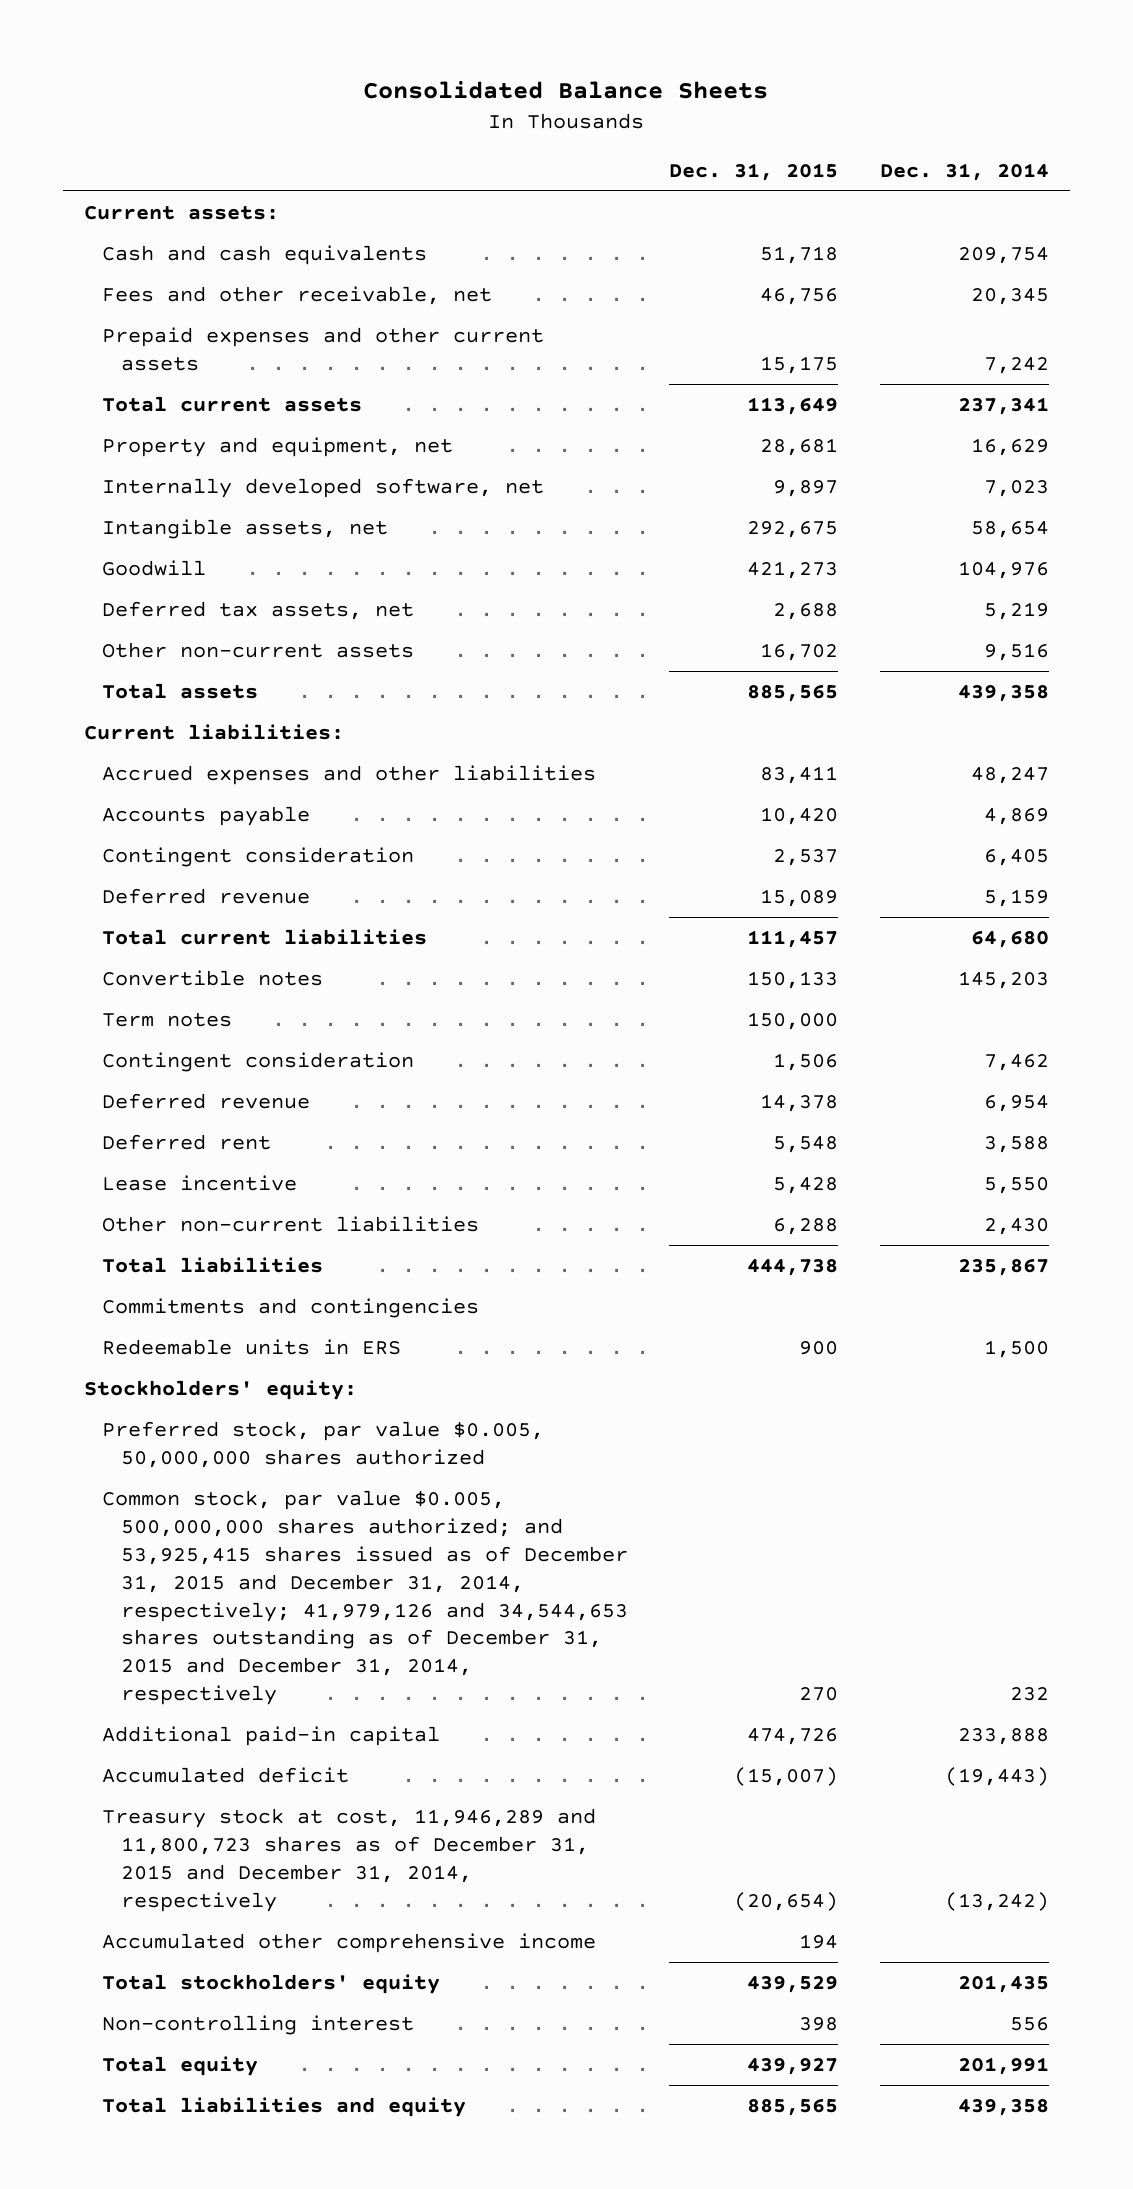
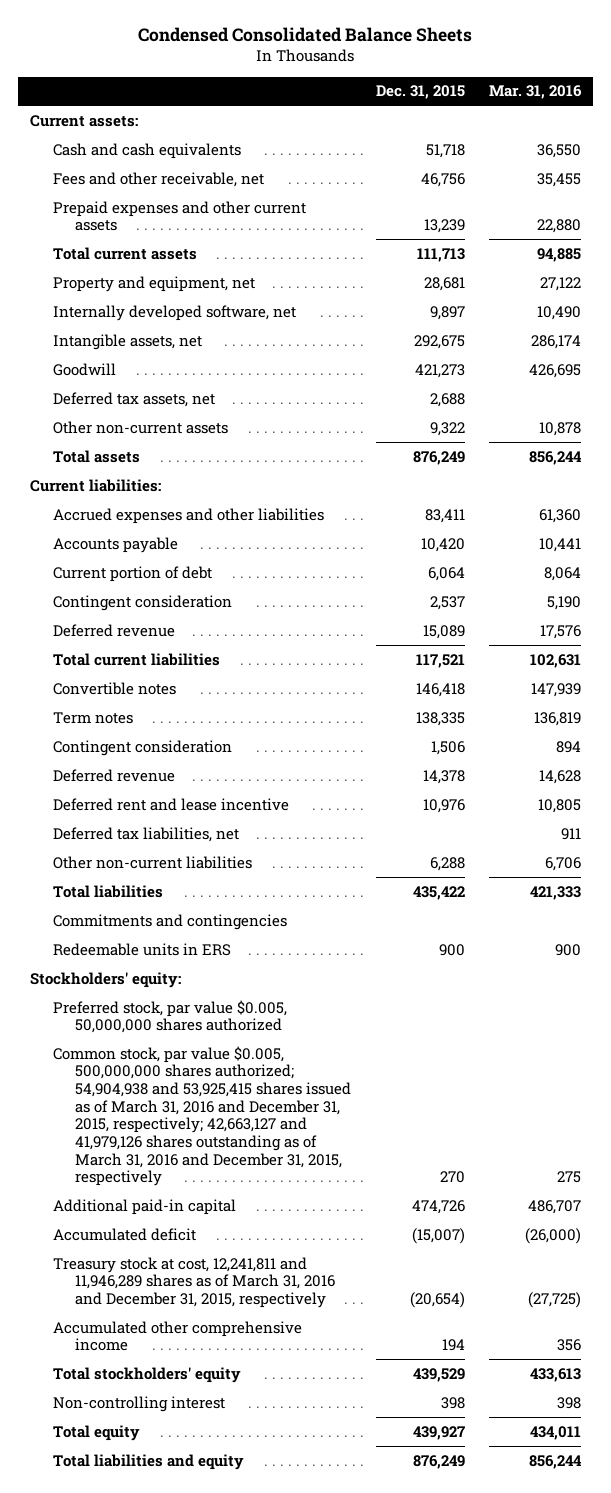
[363,80,769,99] Consolidated Balance Sheets -> [138,27,473,43] Condensed Consolidated Balance Sheets
[879,162,1049,181] Dec. 31, 2014 -> none
none -> [489,85,583,100] Mar. 31, 2016
[760,355,839,374] 15,175 -> [423,219,465,234] 13,239
[747,397,839,416] 113,649 -> [416,247,465,262] 111,713
[760,643,839,662] 16,702 -> [429,421,465,436] 9,322
[747,685,839,703] 885,565 -> [412,450,465,465] 876,249
none -> [52,565,212,582] Current portion of debt
[747,930,839,949] 111,457 -> [415,653,465,668] 117,521
[747,971,839,990] 150,133 -> [415,682,465,697] 146,418
[747,1012,839,1031] 150,000 -> [415,711,465,726] 138,335
[102,1175,298,1192] Lease incentive -> none
[102,1134,272,1151] Deferred rent -> [52,797,289,811] Deferred rent and lease incentive
[773,1136,839,1154] 5,548 -> [422,798,465,813] 10,976
none -> [52,826,239,842] Deferred tax liabilities, net
[747,1259,839,1277] 444,738 -> [412,885,465,900] 435,422
[102,1490,629,1706] Common stock, par value $0.005, 500,000,000 shares authorized; and 53,925,415 shares issued as of December 31, 2015 and December 31, 2014, respectively; 41,979,126 and 34,544,653 shares outstanding as of December 31, 2015 and December 31, 2014, respectively -> [52,1045,352,1187] Common stock, par value $0.005, 500,000,000 shares authorized; 54,904,938 and 53,925,415 shares issued as of March 31, 2016 and December 31, 2015, respectively; 42,663,127 and 41,979,126 shares outstanding as of March 31, 2016 and December 31, 2015, respectively
[102,1808,597,1912] Treasury stock at cost, 11,946,289 and 11,800,723 shares as of December 31, 2015 and December 31, 2014, respectively -> [52,1256,336,1309] Treasury stock at cost, 12,241,811 and 11,946,289 shares as of March 31, 2016 and December 31, 2015, respectively
[747,2099,839,2117] 885,565 -> [412,1454,465,1469] 876,249

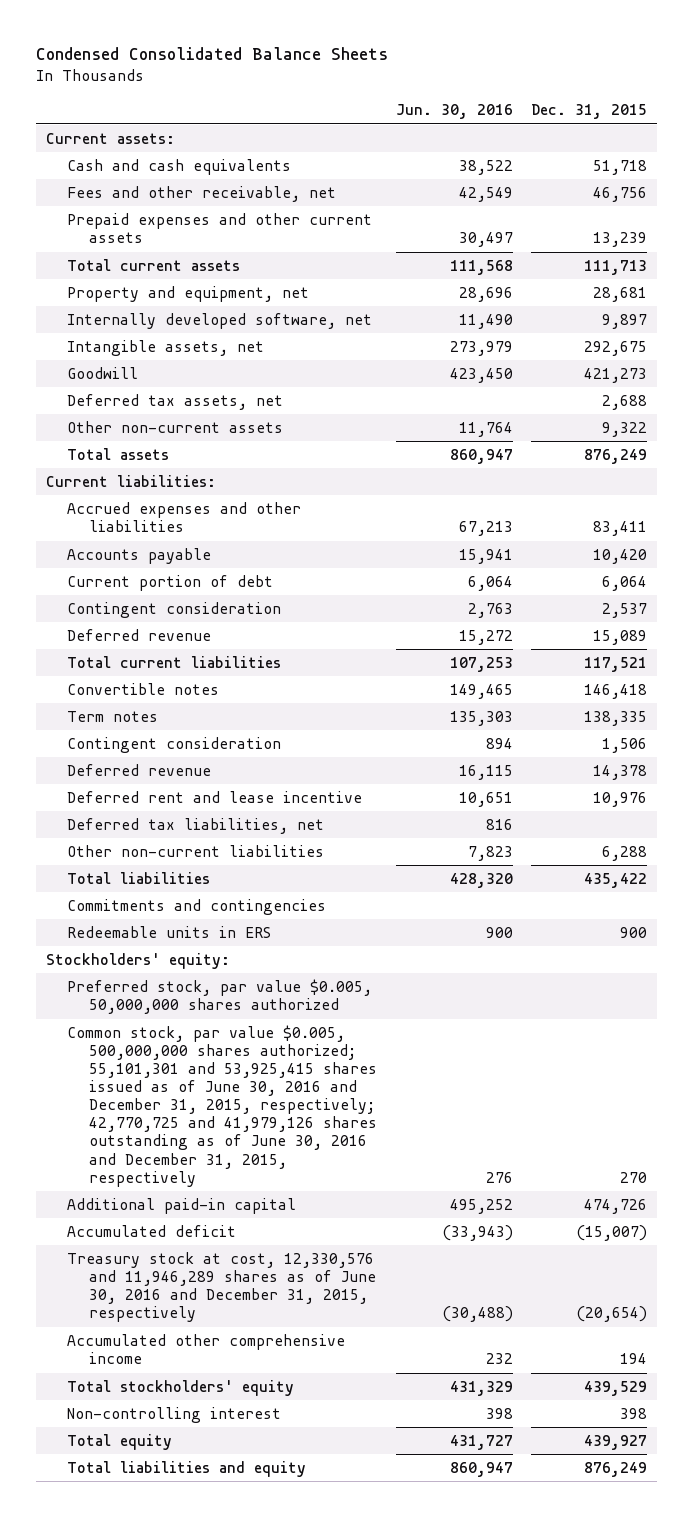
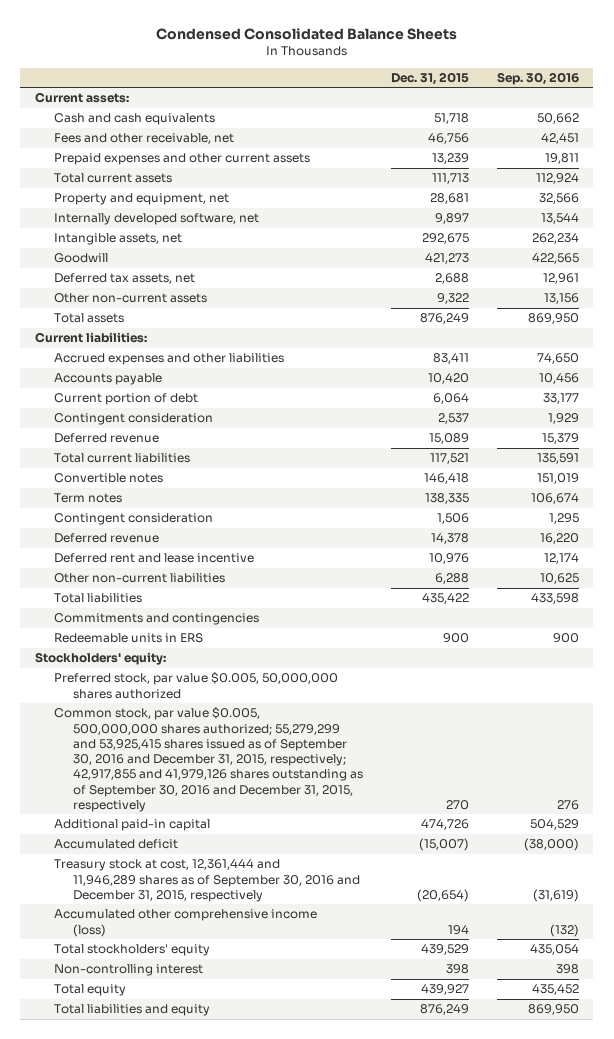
[395,104,513,120] Jun. 30, 2016 -> none
none -> [497,71,580,85] Sep. 30, 2016
[67,818,325,835] Deferred tax liabilities, net -> none
[67,1025,377,1187] Common stock, par value $0.005, 500,000,000 shares authorized; 55,101,301 and 53,925,415 shares issued as of June 30, 2016 and December 31, 2015, respectively; 42,770,725 and 41,979,126 shares outstanding as of June 30, 2016 and December 31, 2015, respectively -> [53,707,363,813] Common stock, par value $0.005, 500,000,000 shares authorized; 55,279,299 and 53,925,415 shares issued as of September 30, 2016 and December 31, 2015, respectively; 42,917,855 and 41,979,126 shares outstanding as of September 30, 2016 and December 31, 2015, respectively
[67,1252,376,1323] Treasury stock at cost, 12,330,576 and 11,946,289 shares as of June 30, 2016 and December 31, 2015, respectively -> [53,859,360,902] Treasury stock at cost, 12,361,444 and 11,946,289 shares as of September 30, 2016 and December 31, 2015, respectively
[67,1334,346,1365] Accumulated other comprehensive income -> [53,909,317,937] Accumulated other comprehensive income (loss)

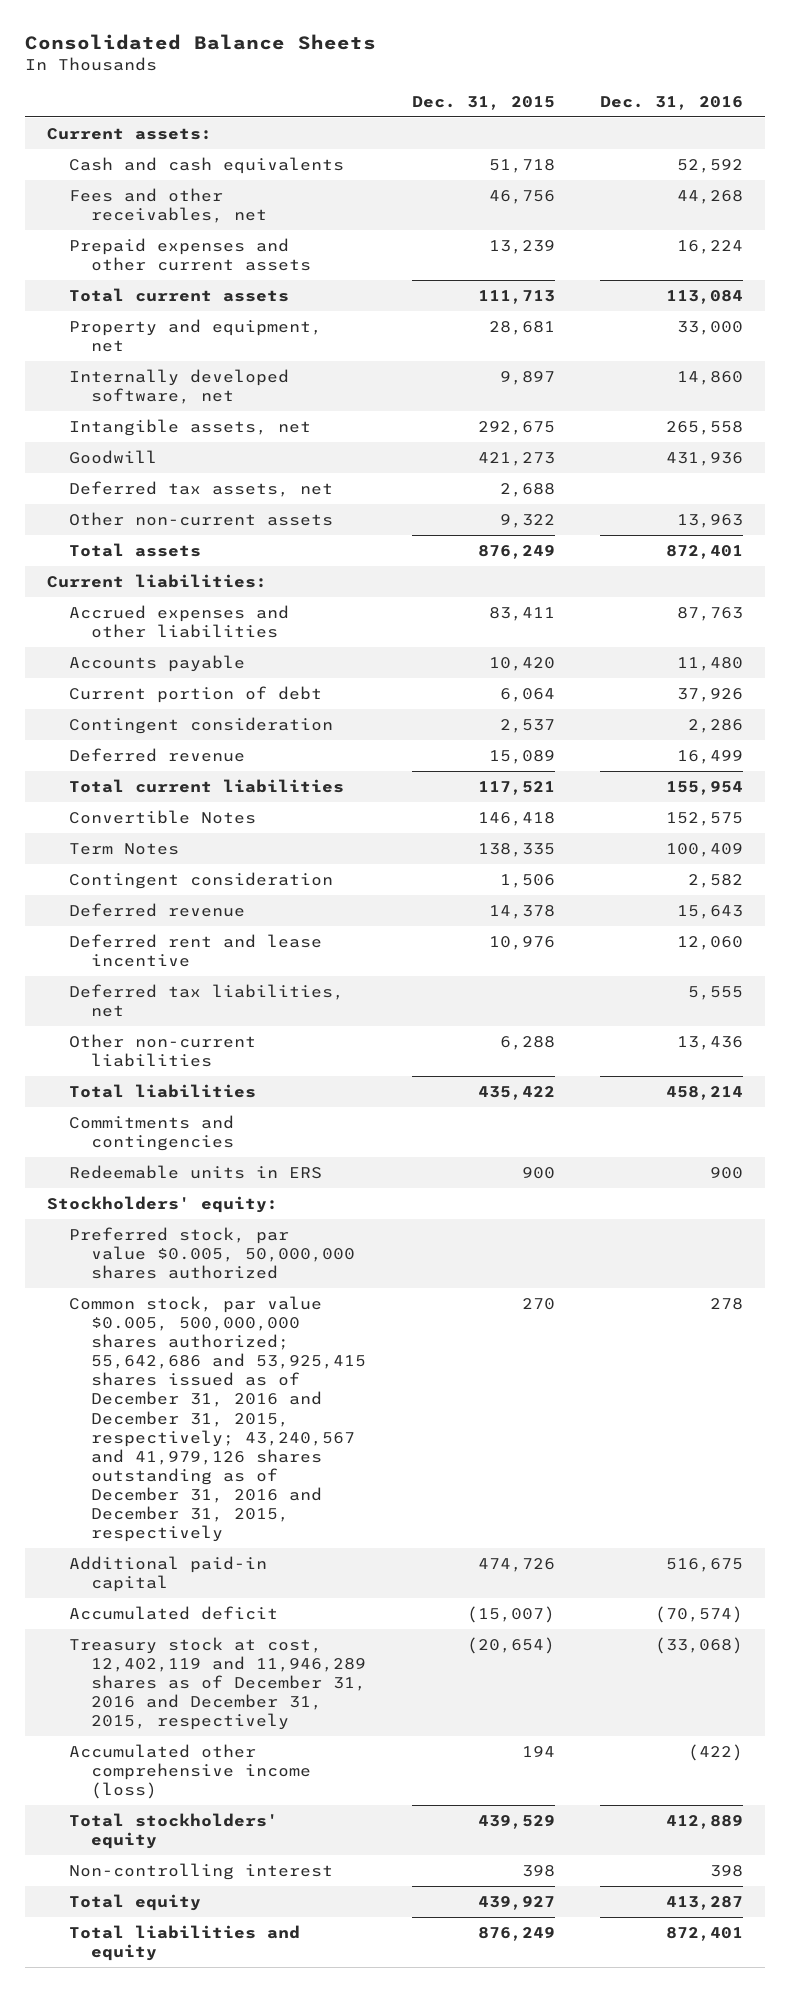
[155,28,457,41] Condensed Consolidated Balance Sheets -> [24,34,376,51] Consolidated Balance Sheets
[497,71,580,85] Sep. 30, 2016 -> none
none -> [599,95,743,110] Dec. 31, 2016
[53,133,234,145] Fees and other receivable, net -> [69,187,268,223] Fees and other receivables, net
[53,473,163,484] Convertible notes -> [69,809,257,824] Convertible Notes
[53,493,122,504] Term notes -> [69,842,180,855] Term Notes
none -> [69,983,345,1017] Deferred tax liabilities, net
[53,707,363,813] Common stock, par value $0.005, 500,000,000 shares authorized; 55,279,299 and 53,925,415 shares issued as of September 30, 2016 and December 31, 2015, respectively; 42,917,855 and 41,979,126 shares outstanding as of September 30, 2016 and December 31, 2015, respectively -> [69,1295,367,1543] Common stock, par value $0.005, 500,000,000 shares authorized; 55,642,686 and 53,925,415 shares issued as of December 31, 2016 and December 31, 2015, respectively; 43,240,567 and 41,979,126 shares outstanding as of December 31, 2016 and December 31, 2015, respectively
[53,859,360,902] Treasury stock at cost, 12,361,444 and 11,946,289 shares as of September 30, 2016 and December 31, 2015, respectively -> [69,1636,367,1731] Treasury stock at cost, 12,402,119 and 11,946,289 shares as of December 31, 2016 and December 31, 2015, respectively

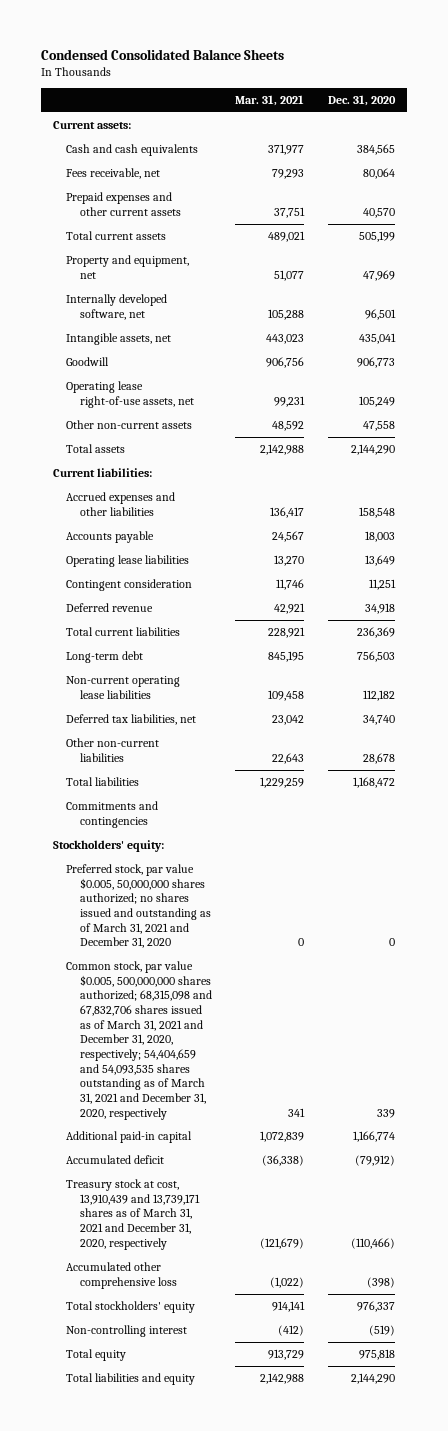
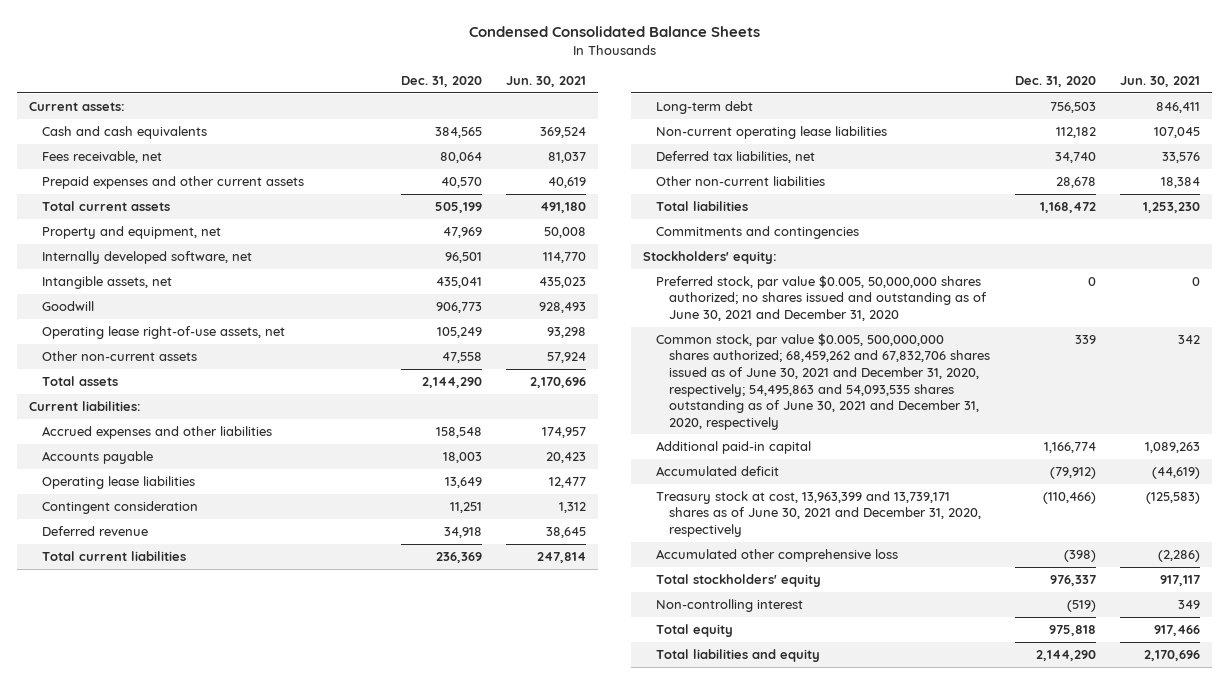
[235,94,305,106] Mar. 31, 2021 -> none
none -> [505,76,586,88] Jun. 30, 2021
[66,864,211,949] Preferred stock, par value $0.005, 50,000,000 shares authorized; no shares issued and outstanding as of March 31, 2021 and December 31, 2020 -> [656,274,988,322] Preferred stock, par value $0.005, 50,000,000 shares authorized; no shares issued and outstanding as of June 30, 2021 and December 31, 2020
[66,961,212,1120] Common stock, par value $0.005, 500,000,000 shares authorized; 68,315,098 and 67,832,706 shares issued as of March 31, 2021 and December 31, 2020, respectively; 54,404,659 and 54,093,535 shares outstanding as of March 31, 2021 and December 31, 2020, respectively -> [656,332,991,430] Common stock, par value $0.005, 500,000,000 shares authorized; 68,459,262 and 67,832,706 shares issued as of June 30, 2021 and December 31, 2020, respectively; 54,495,863 and 54,093,535 shares outstanding as of June 30, 2021 and December 31, 2020, respectively
[66,1179,200,1250] Treasury stock at cost, 13,910,439 and 13,739,171 shares as of March 31, 2021 and December 31, 2020, respectively -> [656,490,982,538] Treasury stock at cost, 13,963,399 and 13,739,171 shares as of June 30, 2021 and December 31, 2020, respectively

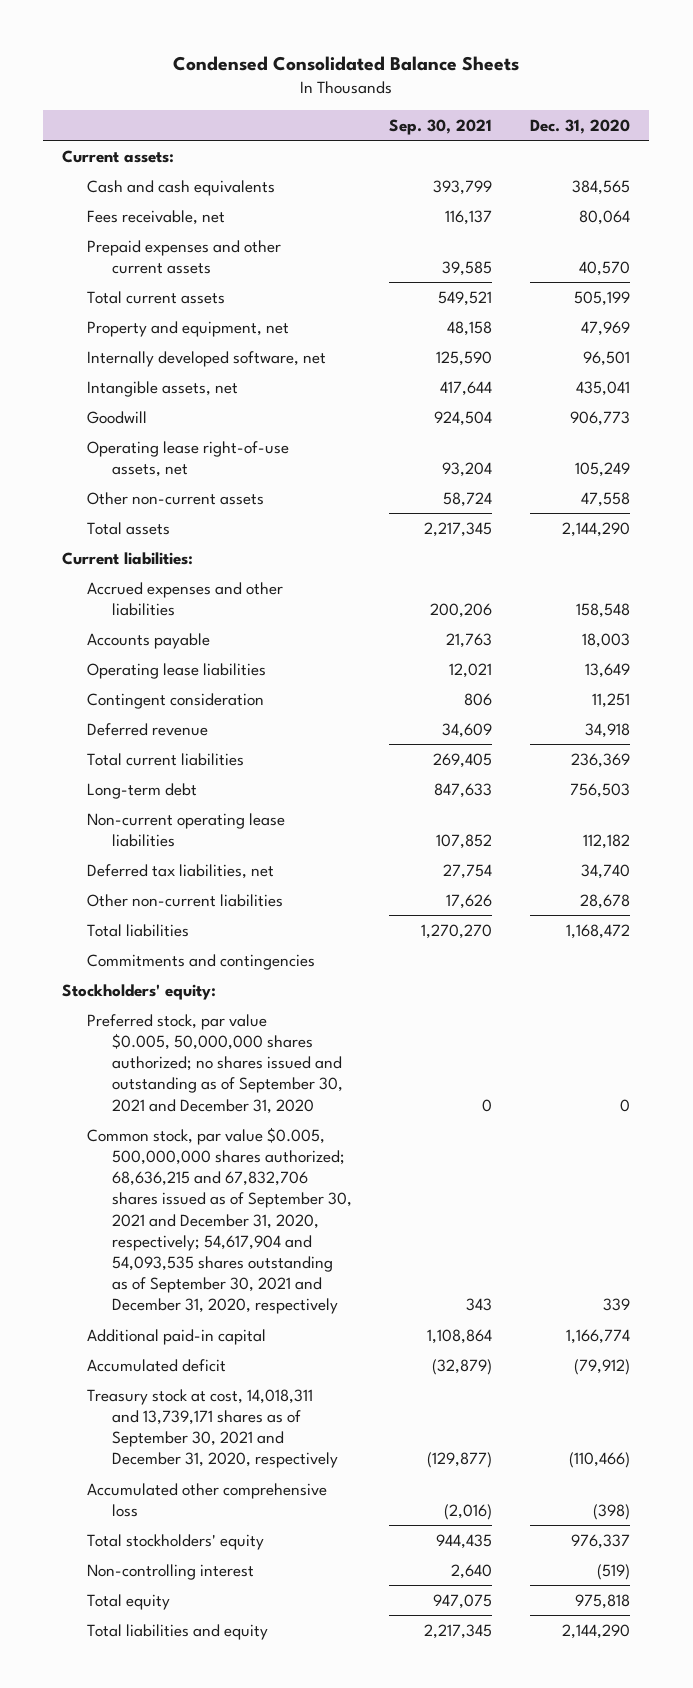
[505,76,586,88] Jun. 30, 2021 -> none
none -> [389,118,493,135] Sep. 30, 2021
[656,274,988,322] Preferred stock, par value $0.005, 50,000,000 shares authorized; no shares issued and outstanding as of June 30, 2021 and December 31, 2020 -> [87,1013,343,1114] Preferred stock, par value $0.005, 50,000,000 shares authorized; no shares issued and outstanding as of September 30, 2021 and December 31, 2020
[656,332,991,430] Common stock, par value $0.005, 500,000,000 shares authorized; 68,459,262 and 67,832,706 shares issued as of June 30, 2021 and December 31, 2020, respectively; 54,495,863 and 54,093,535 shares outstanding as of June 30, 2021 and December 31, 2020, respectively -> [87,1126,352,1315] Common stock, par value $0.005, 500,000,000 shares authorized; 68,636,215 and 67,832,706 shares issued as of September 30, 2021 and December 31, 2020, respectively; 54,617,904 and 54,093,535 shares outstanding as of September 30, 2021 and December 31, 2020, respectively
[656,490,982,538] Treasury stock at cost, 13,963,399 and 13,739,171 shares as of June 30, 2021 and December 31, 2020, respectively -> [87,1388,338,1469] Treasury stock at cost, 14,018,311 and 13,739,171 shares as of September 30, 2021 and December 31, 2020, respectively

